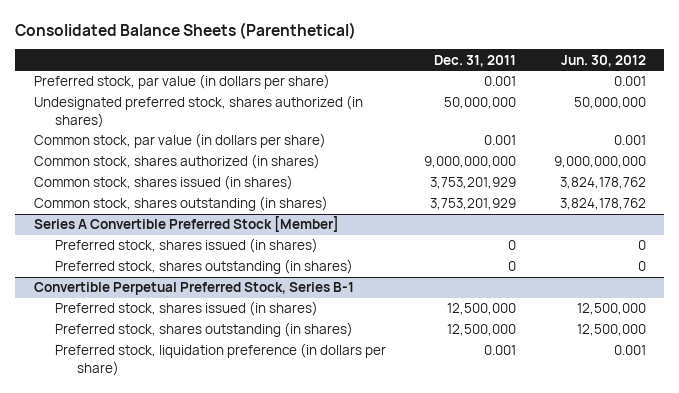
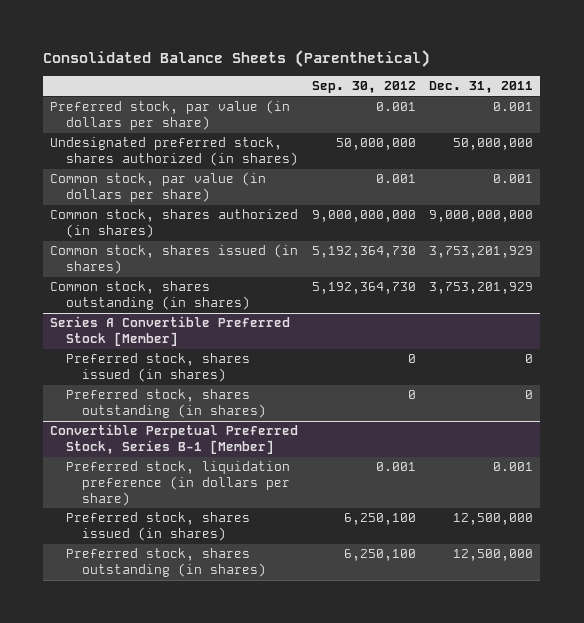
[560,54,646,67] Jun. 30, 2012 -> none
none -> [311,81,416,94] Sep. 30, 2012
[33,282,354,296] Convertible Perpetual Preferred Stock, Series B-1 -> [50,424,299,455] Convertible Perpetual Preferred Stock, Series B-1 [Member]
none -> [66,461,291,506] Preferred stock, liquidation preference (in dollars per share)
[55,343,387,376] Preferred stock, liquidation preference (in dollars per share) -> none

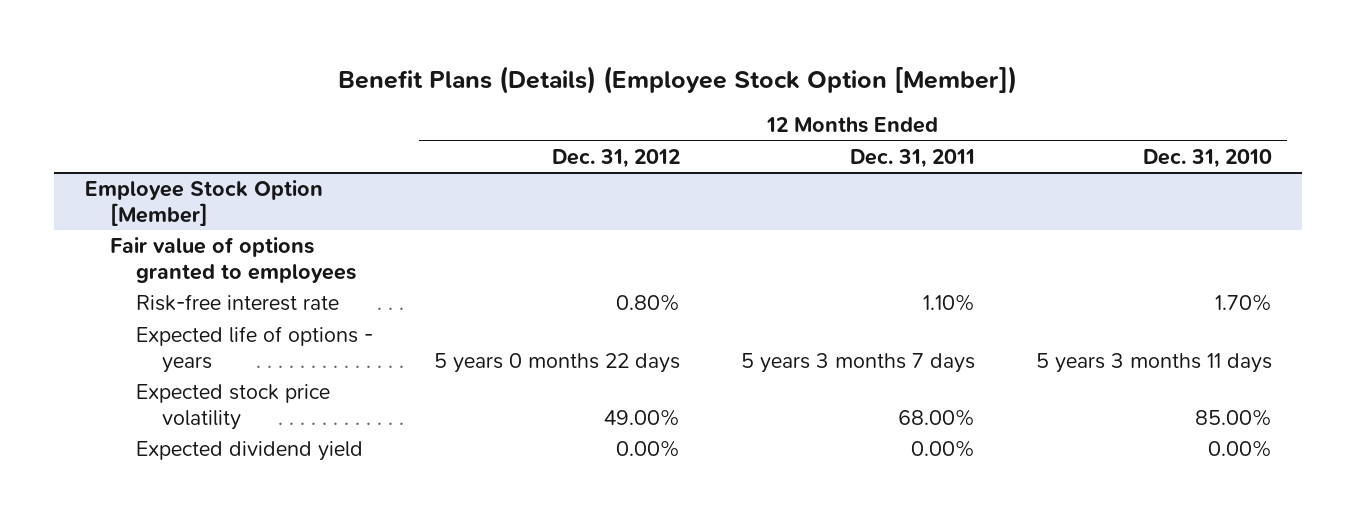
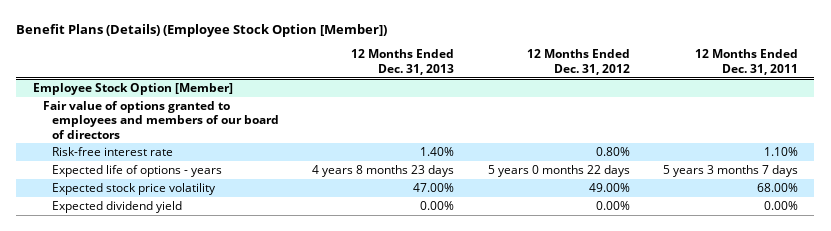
[1142,148,1272,168] Dec. 31, 2010 -> none
none -> [351,49,455,75] 12 Months Ended Dec. 31, 2013
[110,237,357,283] Fair value of options granted to employees -> [42,100,280,139] Fair value of options granted to employees and members of our board of directors

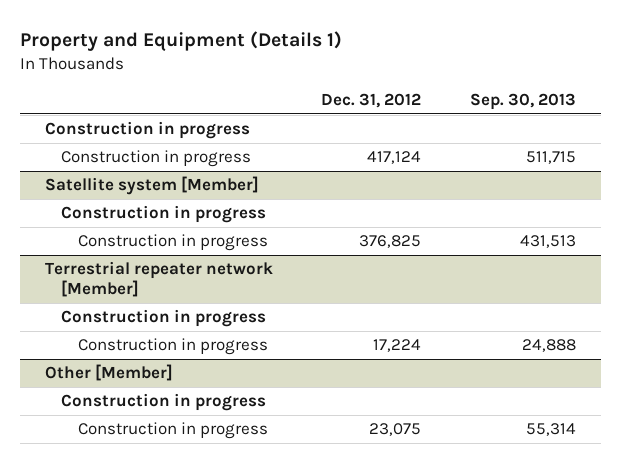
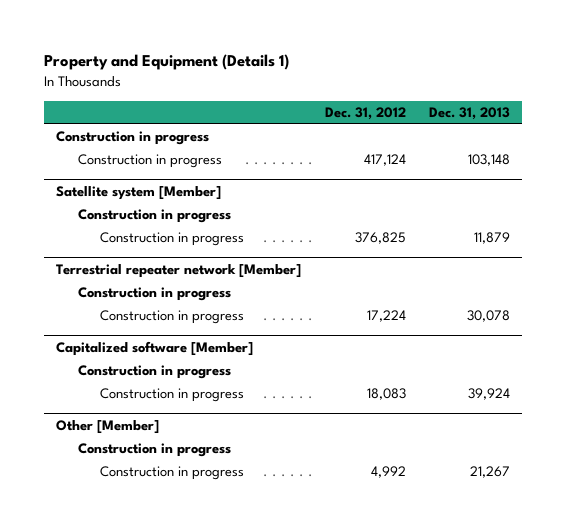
[470,93,577,111] Sep. 30, 2013 -> none
none -> [429,106,511,120] Dec. 31, 2013
none -> [55,341,253,357] Capitalized software [Member]
none -> [77,365,231,380] Construction in progress
none -> [99,388,244,403] Construction in progress
[369,423,422,437] 23,075 -> [370,466,406,479] 4,992

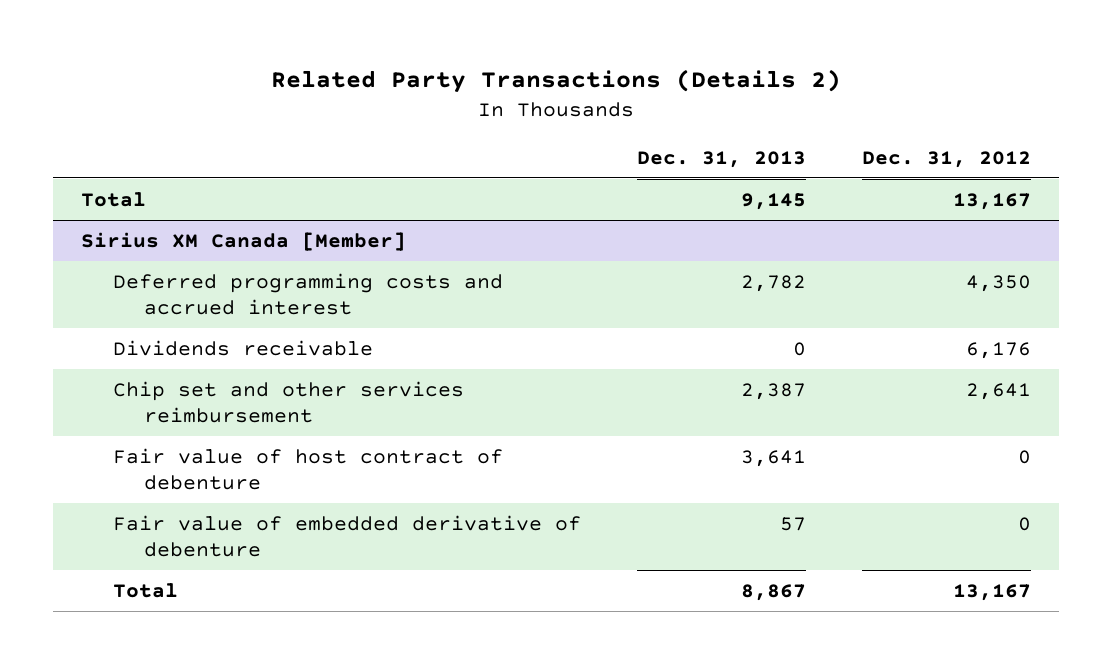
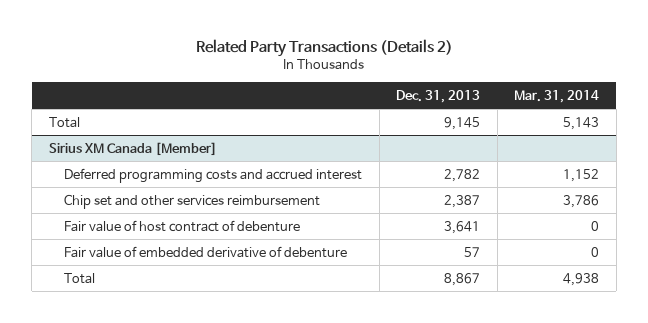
[862,150,1032,168] Dec. 31, 2012 -> none
none -> [514,89,600,103] Mar. 31, 2014
[112,339,373,356] Dividends receivable -> none

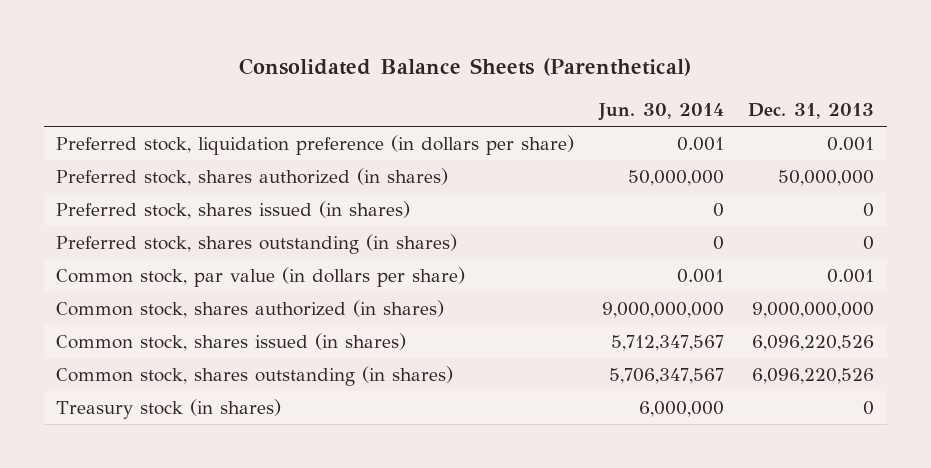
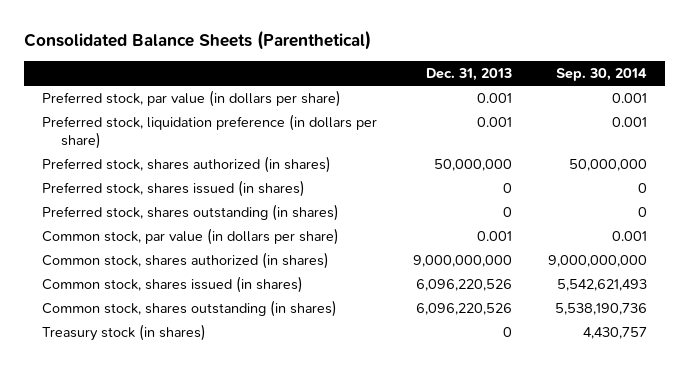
[597,103,724,122] Jun. 30, 2014 -> none
none -> [555,67,647,81] Sep. 30, 2014
none -> [41,90,341,108] Preferred stock, par value (in dollars per share)

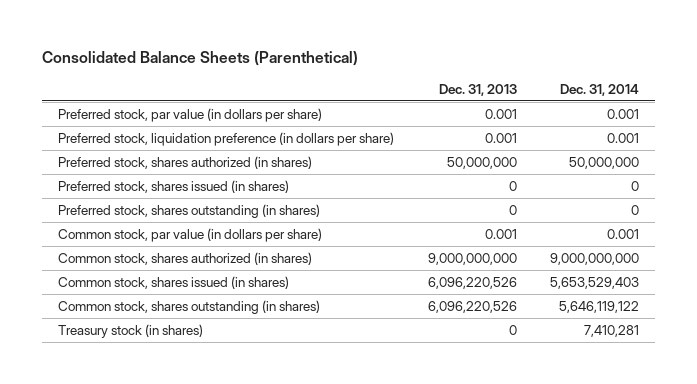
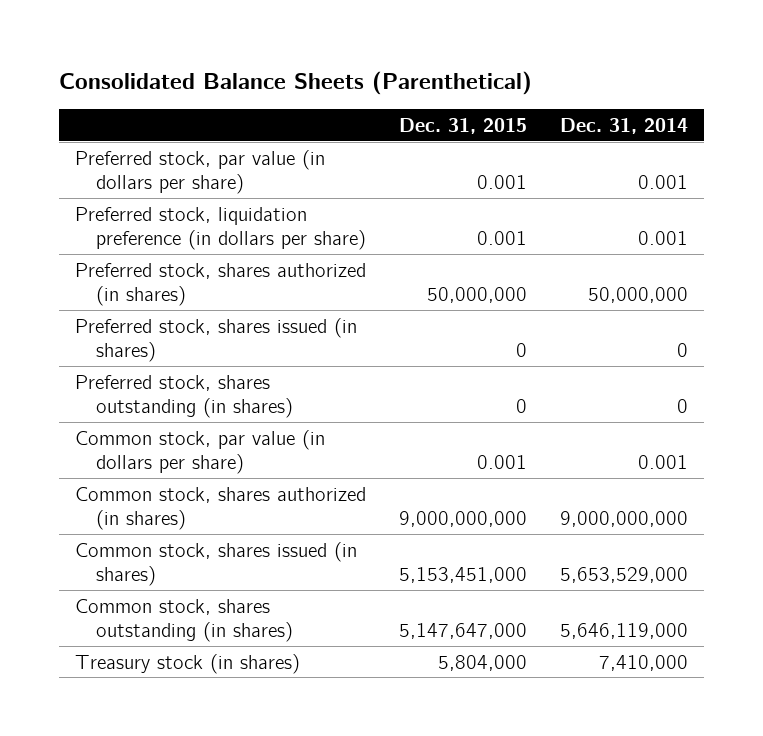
[438,83,517,96] Dec. 31, 2013 -> none
none -> [398,117,527,134] Dec. 31, 2015
[549,277,639,290] 5,653,529,403 -> [559,567,688,584] 5,653,529,000
[558,301,639,314] 5,646,119,122 -> [559,623,688,640] 5,646,119,000
[583,325,639,338] 7,410,281 -> [598,654,688,671] 7,410,000

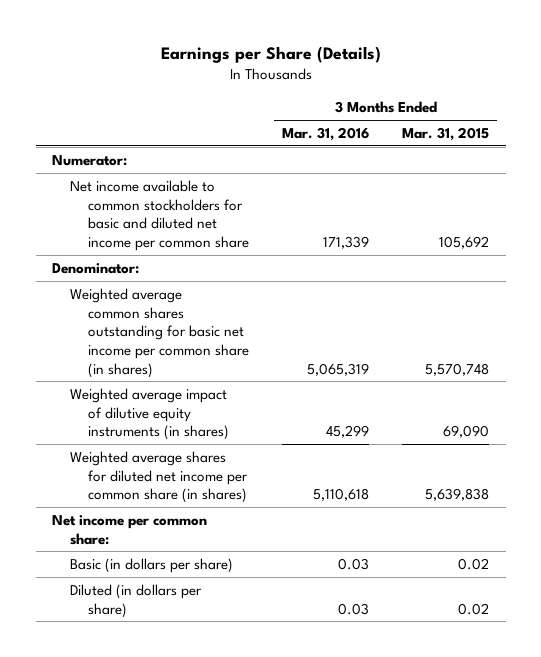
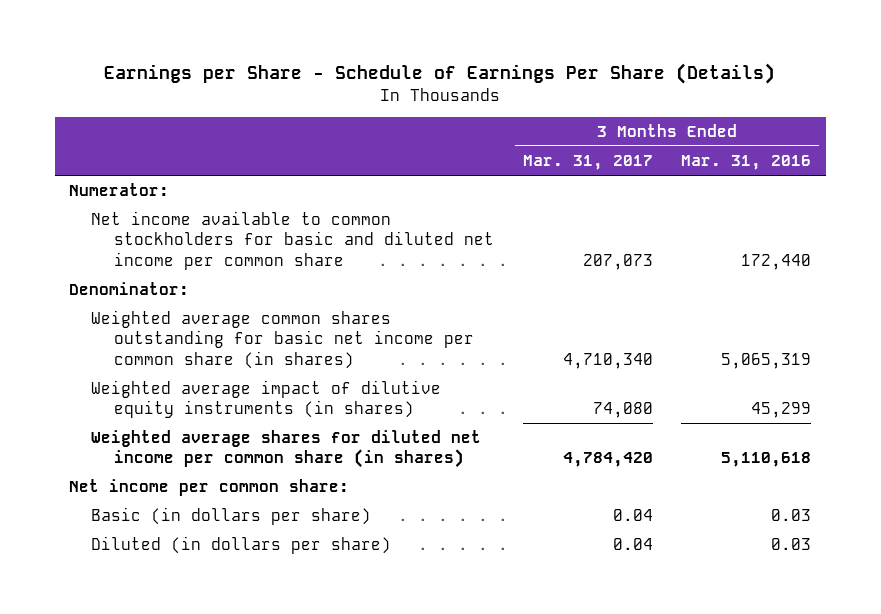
[160,46,381,64] Earnings per Share (Details) -> [104,63,776,85] Earnings per Share - Schedule of Earnings Per Share (Details)
[402,127,490,142] Mar. 31, 2015 -> none
none -> [522,154,653,170] Mar. 31, 2017
[322,235,369,249] 171,339 -> [741,253,812,270] 172,440

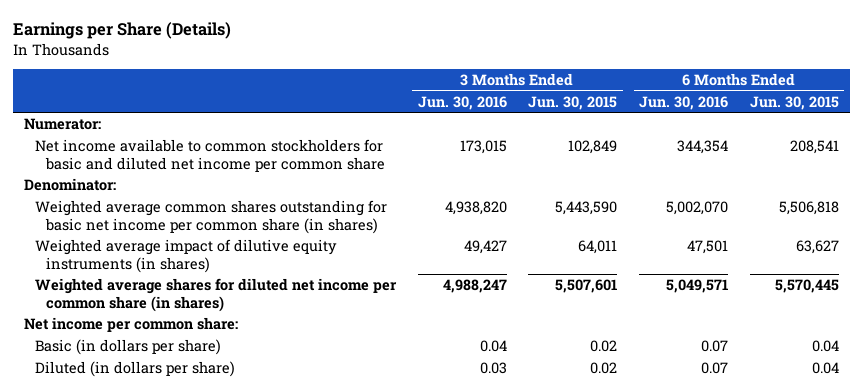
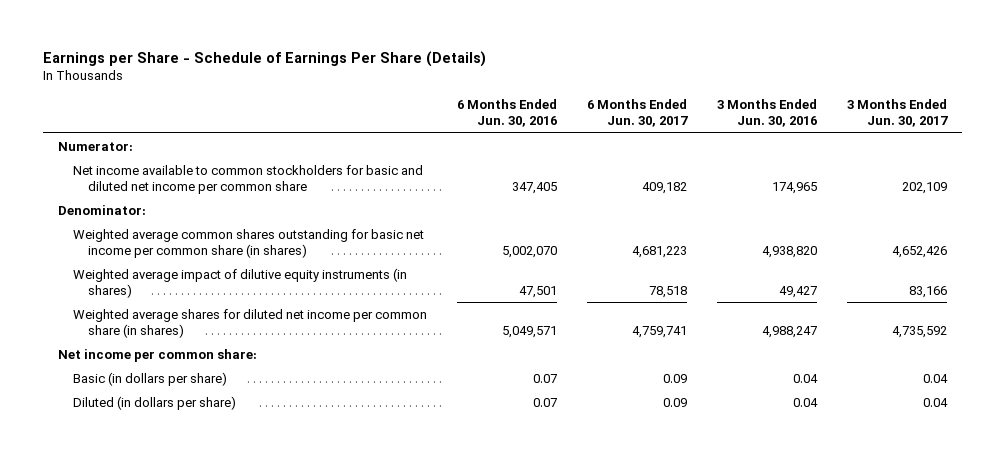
[12,22,231,40] Earnings per Share (Details) -> [42,50,486,67] Earnings per Share - Schedule of Earnings Per Share (Details)
[528,95,618,110] Jun. 30, 2015 -> none
[749,95,839,110] Jun. 30, 2015 -> none
none -> [586,99,688,128] 6 Months Ended Jun. 30, 2017
none -> [846,99,948,128] 3 Months Ended Jun. 30, 2017
[459,139,507,154] 173,015 -> [771,181,817,194] 174,965
[676,139,728,154] 344,354 -> [512,181,558,194] 347,405
[479,361,507,374] 0.03 -> [792,397,818,407] 0.04

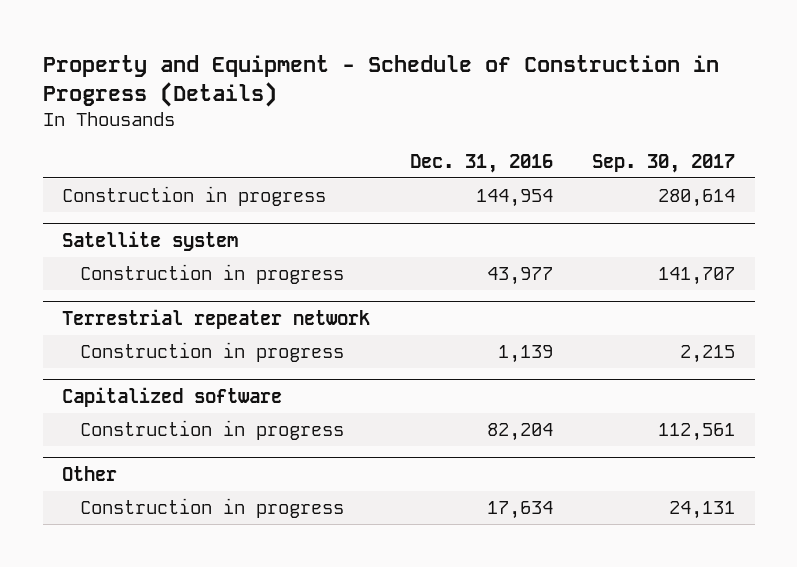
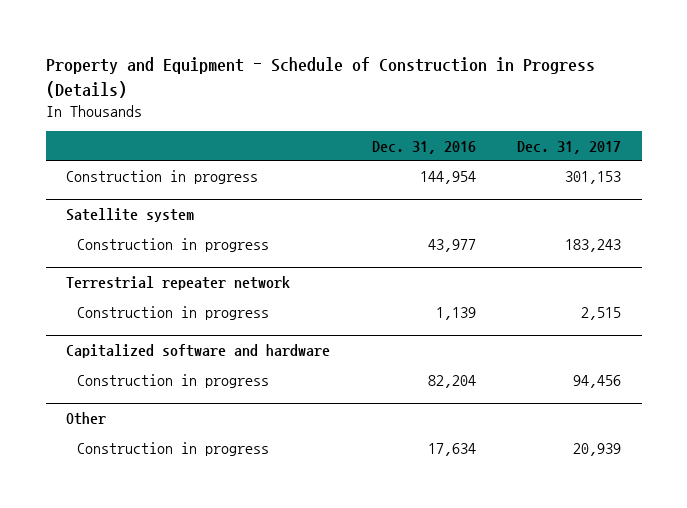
[592,153,736,173] Sep. 30, 2017 -> none
none -> [516,140,621,154] Dec. 31, 2017
[62,386,283,407] Capitalized software -> [66,344,331,359] Capitalized software and hardware

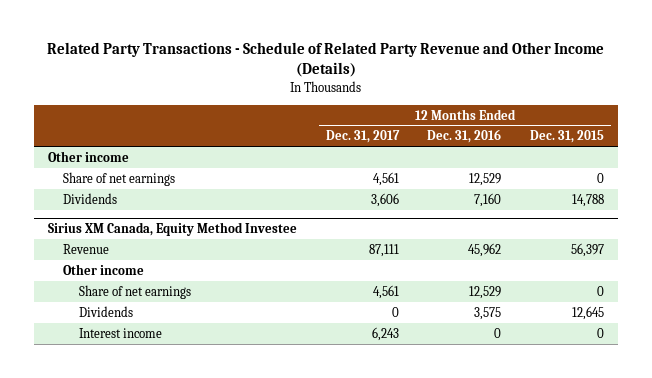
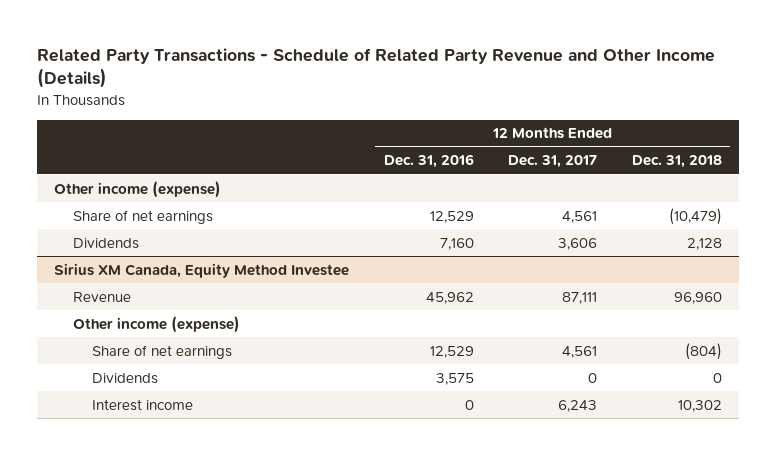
[529,130,604,144] Dec. 31, 2015 -> none
none -> [631,155,722,169] Dec. 31, 2018
[48,150,130,162] Other income -> [54,180,222,198] Other income (expense)
[63,263,145,275] Other income -> [73,315,241,333] Other income (expense)

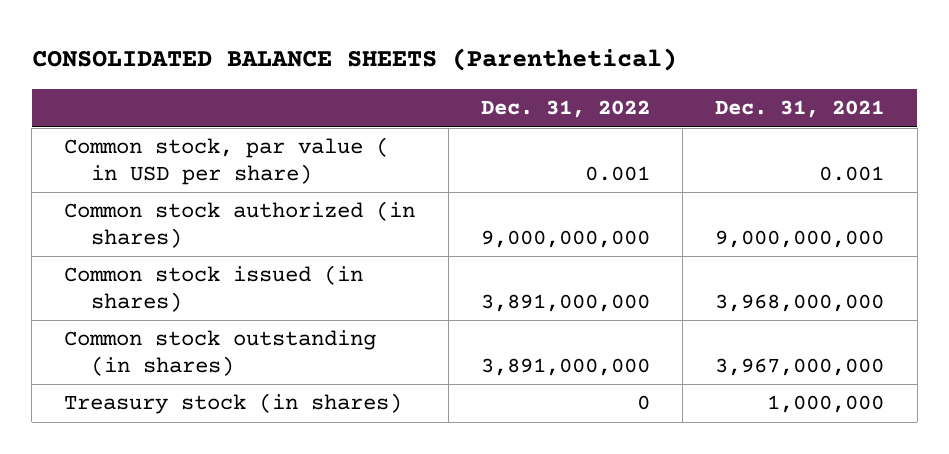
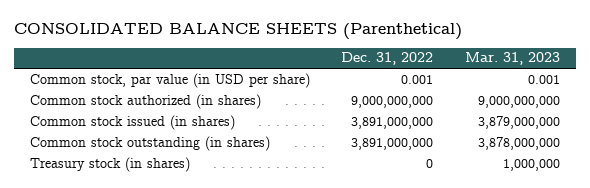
[715,100,885,119] Dec. 31, 2021 -> none
none -> [465,52,561,66] Mar. 31, 2023
[64,137,390,185] Common stock, par value ( in USD per share) -> [29,72,310,88] Common stock, par value (in USD per share)

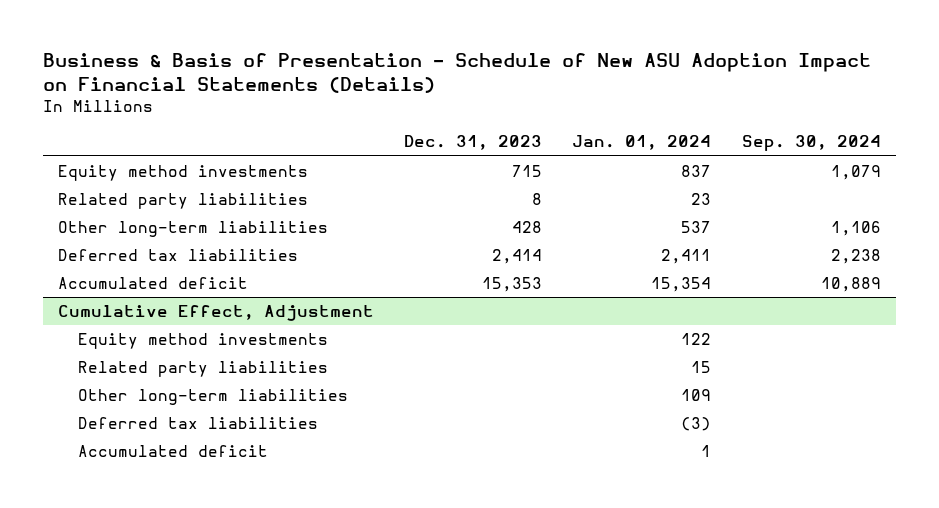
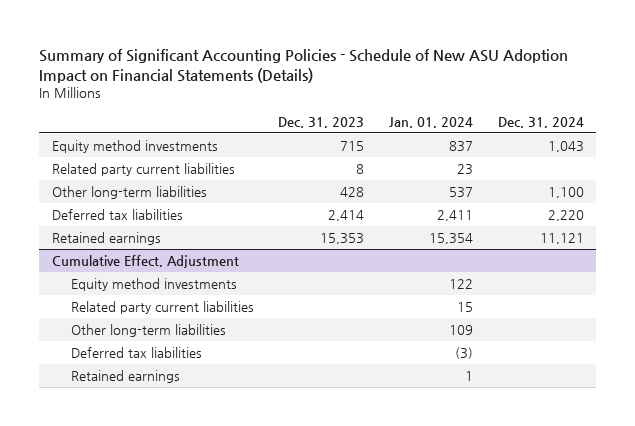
[42,52,871,93] Business & Basis of Presentation - Schedule of New ASU Adoption Impact on Financial Statements (Details) -> [39,48,569,83] Summary of Significant Accounting Policies - Schedule of New ASU Adoption Impact on Financial Statements (Details)
[741,135,881,152] Sep. 30, 2024 -> none
none -> [497,116,584,128] Dec. 31, 2024
[57,193,308,210] Related party liabilities -> [51,162,235,176] Related party current liabilities
[57,277,248,290] Accumulated deficit -> [51,231,161,245] Retained earnings
[77,361,328,378] Related party liabilities -> [70,300,254,314] Related party current liabilities
[77,445,268,458] Accumulated deficit -> [70,369,180,383] Retained earnings

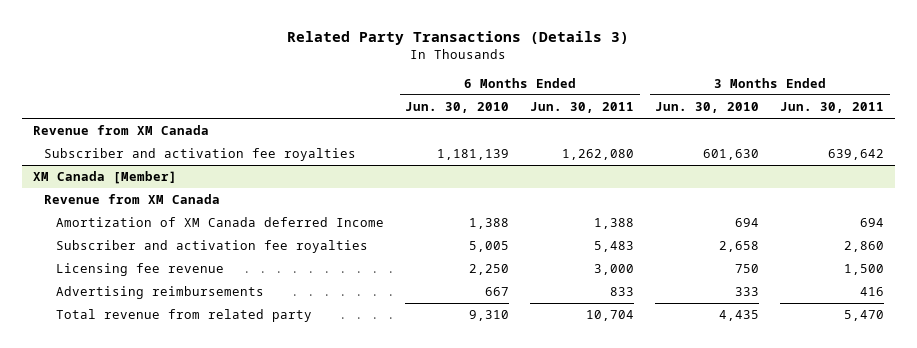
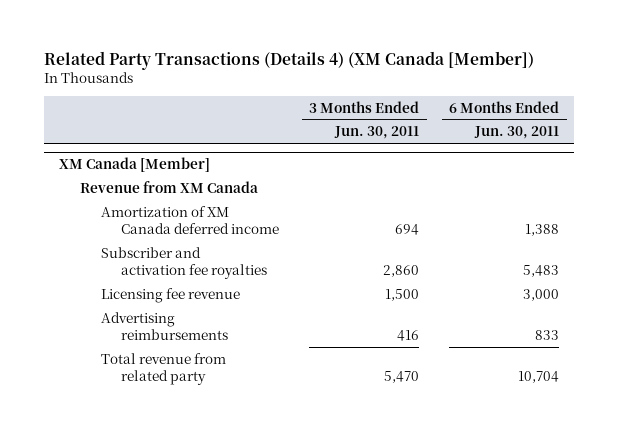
[287,30,630,45] Related Party Transactions (Details 3) -> [44,51,535,71] Related Party Transactions (Details 4) (XM Canada [Member])
[405,101,510,113] Jun. 30, 2010 -> none
[655,101,760,113] Jun. 30, 2010 -> none
[32,125,209,136] Revenue from XM Canada -> none
[44,148,357,162] Subscriber and activation fee royalties -> none
[56,217,385,228] Amortization of XM Canada deferred Income -> [100,205,280,234] Amortization of XM Canada deferred income

